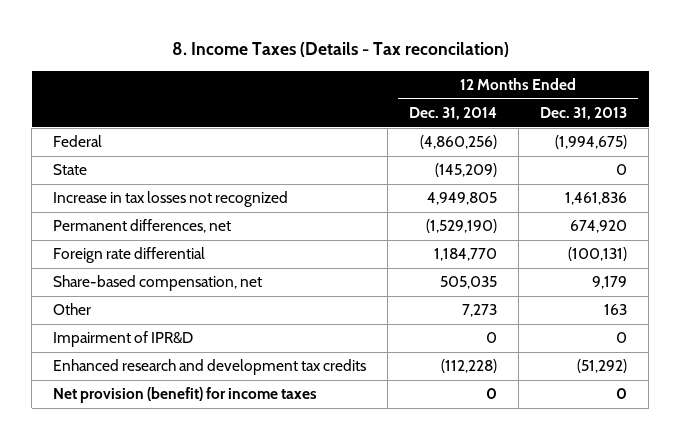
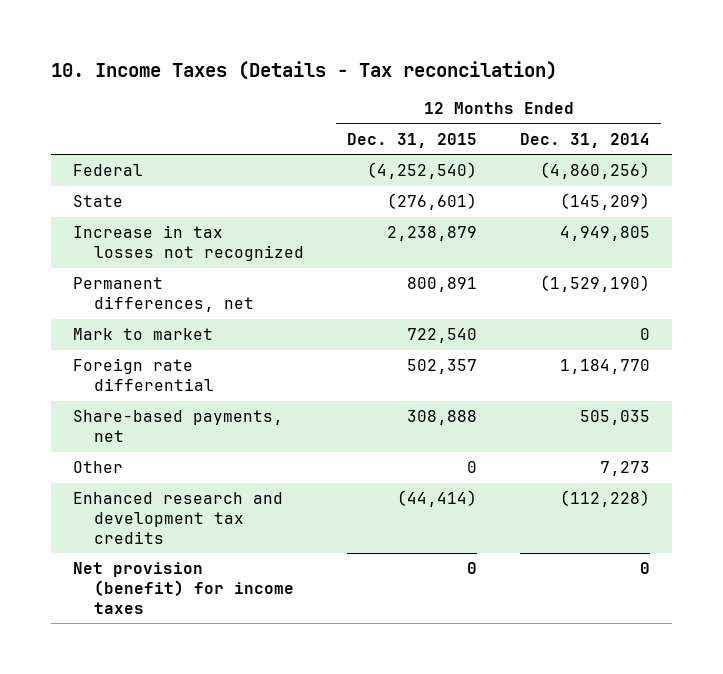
[172,42,510,58] 8. Income Taxes (Details - Tax reconcilation) -> [51,60,558,80] 10. Income Taxes (Details - Tax reconcilation)
[540,107,628,121] Dec. 31, 2013 -> none
none -> [346,132,477,148] Dec. 31, 2015
none -> [73,328,214,341] Mark to market
[53,275,263,292] Share-based compensation, net -> [73,410,284,443] Share-based payments, net
[53,331,194,348] Impairment of IPR&D -> none

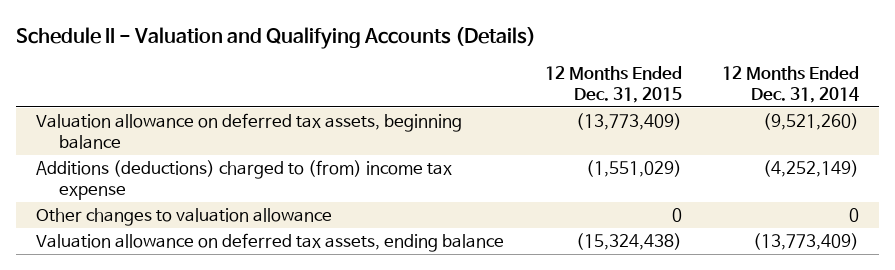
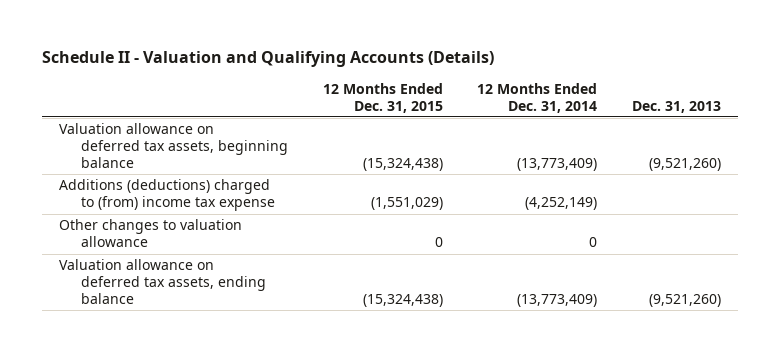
none -> [631,100,721,113] Dec. 31, 2013
[575,113,682,131] (13,773,409) -> [362,157,443,171] (15,324,438)
[762,113,859,131] (9,521,260) -> [517,157,598,171] (13,773,409)

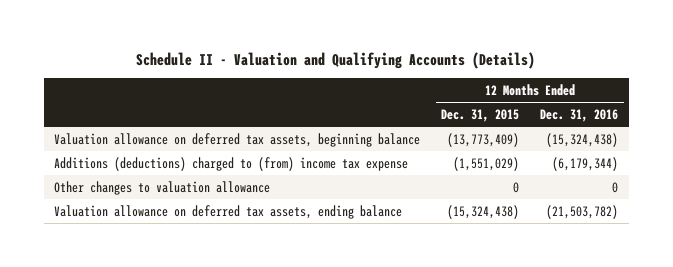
[477,82,598,113] 12 Months Ended Dec. 31, 2014 -> none
[631,100,721,113] Dec. 31, 2013 -> none
none -> [540,108,619,122] Dec. 31, 2016
[362,157,443,171] (15,324,438) -> [447,132,520,147] (13,773,409)

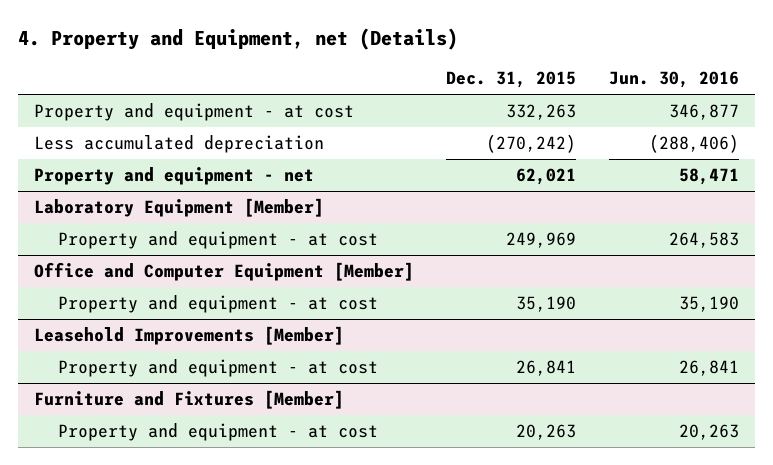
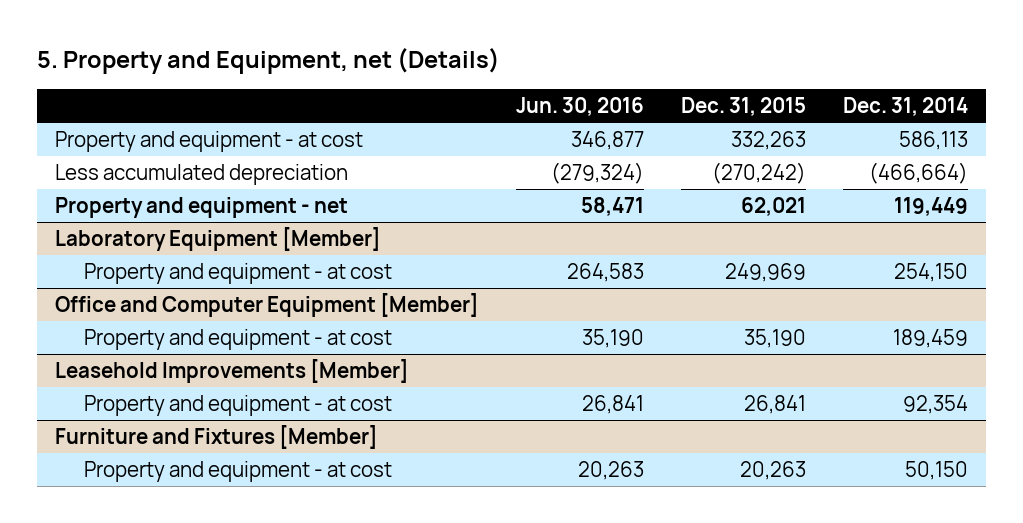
[17,27,458,50] 4. Property and Equipment, net (Details) -> [36,48,500,75] 5. Property and Equipment, net (Details)
none -> [842,97,968,117] Dec. 31, 2014
[648,134,739,154] (288,406) -> [551,162,645,185] (279,324)

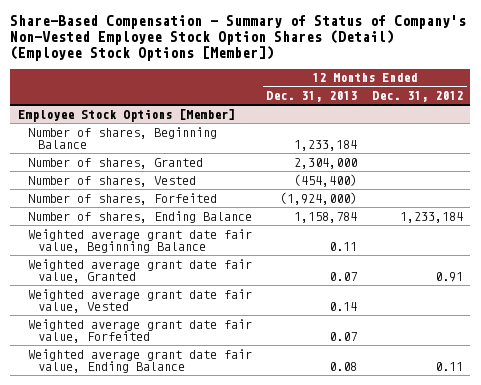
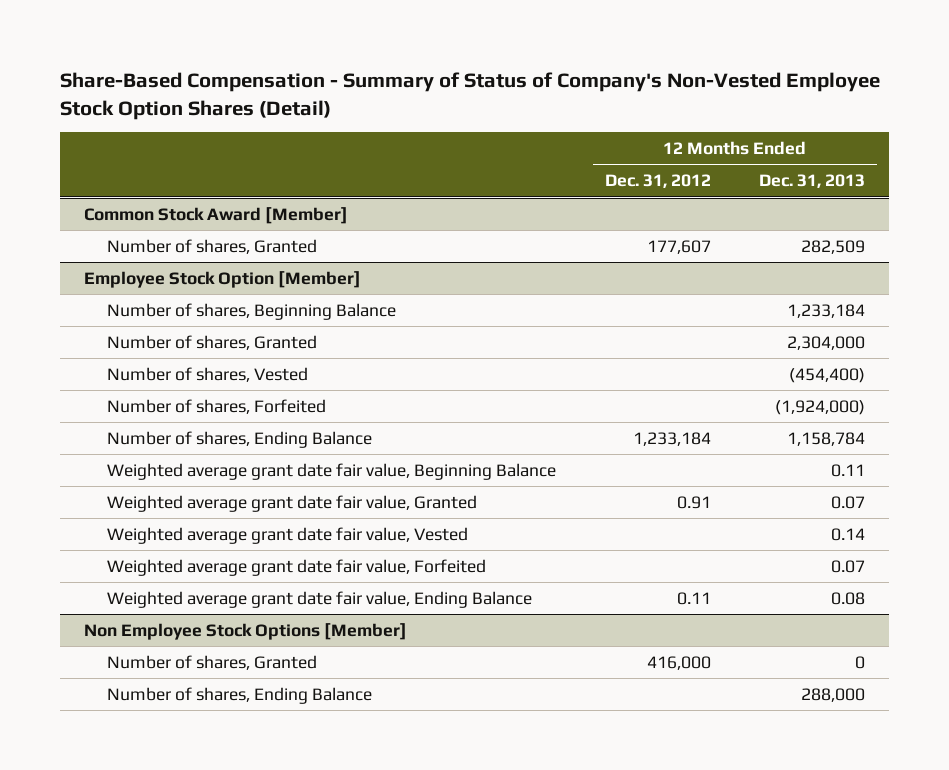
[10,15,467,62] Share-Based Compensation - Summary of Status of Company's Non-Vested Employee Stock Option Shares (Detail) (Employee Stock Options [Member]) -> [59,72,880,120] Share-Based Compensation - Summary of Status of Company's Non-Vested Employee Stock Option Shares (Detail)
none -> [83,206,348,224] Common Stock Award [Member]
none -> [107,238,318,254] Number of shares, Granted
[17,108,235,122] Employee Stock Options [Member] -> [83,270,361,288] Employee Stock Option [Member]
none -> [83,622,407,640] Non Employee Stock Options [Member]
none -> [107,654,318,670] Number of shares, Granted
none -> [107,686,373,704] Number of shares, Ending Balance

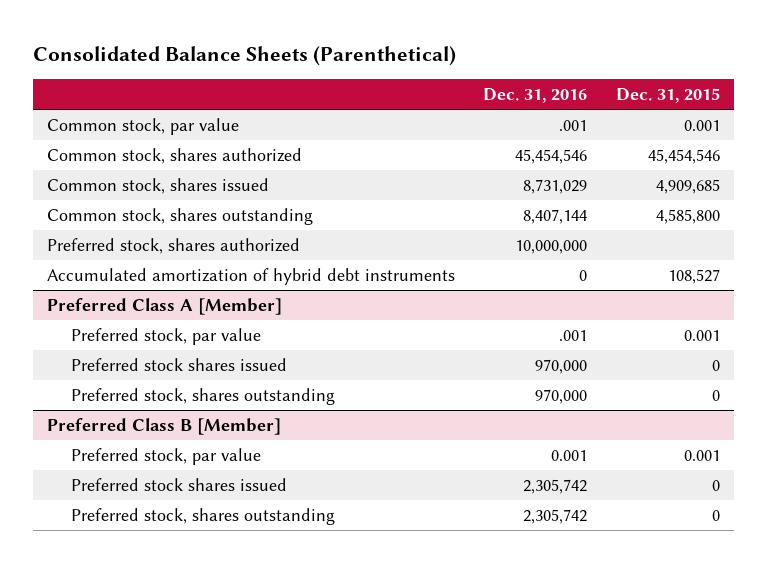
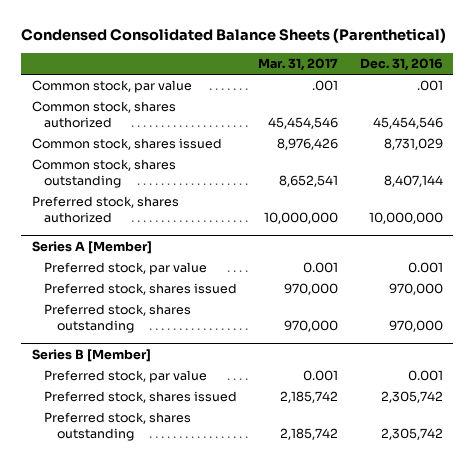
[32,45,456,66] Consolidated Balance Sheets (Parenthetical) -> [20,28,446,44] Condensed Consolidated Balance Sheets (Parenthetical)
[615,88,720,104] Dec. 31, 2015 -> none
none -> [258,58,339,72] Mar. 31, 2017
[47,267,456,285] Accumulated amortization of hybrid debt instruments -> none
[47,297,283,315] Preferred Class A [Member] -> none
none -> [31,240,152,254] Series A [Member]
[559,329,588,341] .001 -> [407,262,443,274] 0.001
[70,357,287,371] Preferred stock shares issued -> [44,283,238,296] Preferred stock, shares issued
[47,417,282,435] Preferred Class B [Member] -> none
none -> [31,348,151,362] Series B [Member]
[70,477,287,491] Preferred stock shares issued -> [44,391,238,404] Preferred stock, shares issued

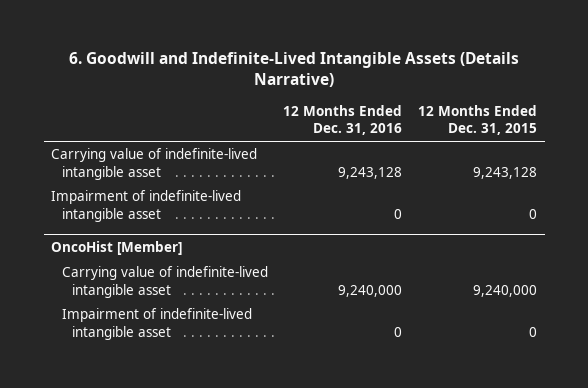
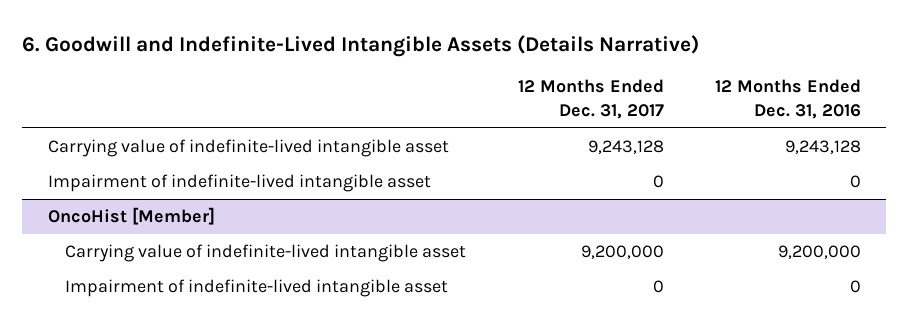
[418,105,538,136] 12 Months Ended Dec. 31, 2015 -> none
none -> [517,79,664,119] 12 Months Ended Dec. 31, 2017
[338,284,403,297] 9,240,000 -> [777,245,861,260] 9,200,000

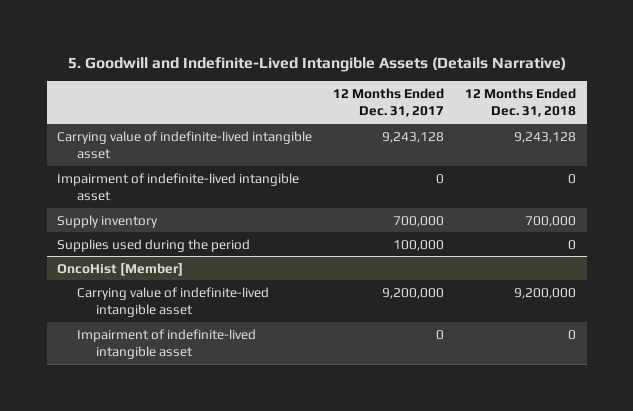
[22,34,700,57] 6. Goodwill and Indefinite-Lived Intangible Assets (Details Narrative) -> [67,56,566,72] 5. Goodwill and Indefinite-Lived Intangible Assets (Details Narrative)
[714,79,861,119] 12 Months Ended Dec. 31, 2016 -> none
none -> [465,88,577,118] 12 Months Ended Dec. 31, 2018
none -> [57,214,159,228] Supply inventory
none -> [57,238,251,252] Supplies used during the period

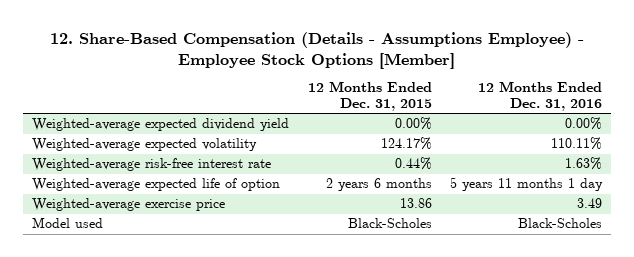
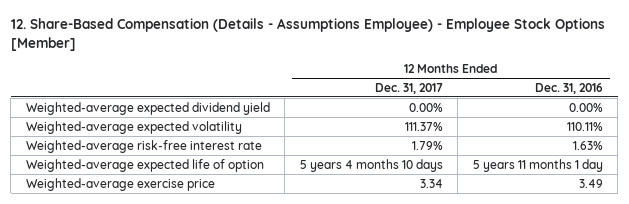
[307,81,432,111] 12 Months Ended Dec. 31, 2015 -> none
none -> [374,82,443,94] Dec. 31, 2017
[32,217,104,229] Model used -> none

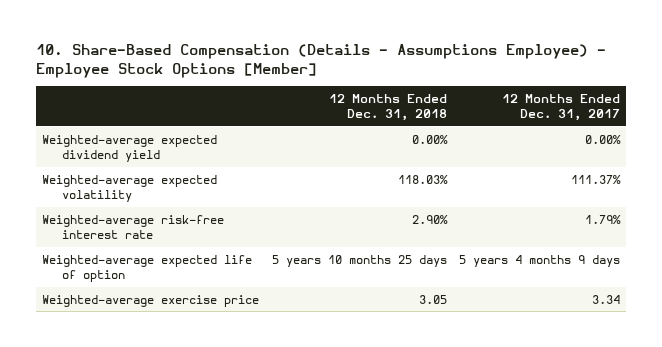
[10,18,605,51] 12. Share-Based Compensation (Details - Assumptions Employee) - Employee Stock Options [Member] -> [35,43,606,78] 10. Share-Based Compensation (Details - Assumptions Employee) - Employee Stock Options [Member]
[534,82,603,94] Dec. 31, 2016 -> none
none -> [328,93,447,122] 12 Months Ended Dec. 31, 2018
[299,158,443,172] 5 years 4 months 10 days -> [458,254,620,267] 5 years 4 months 9 days

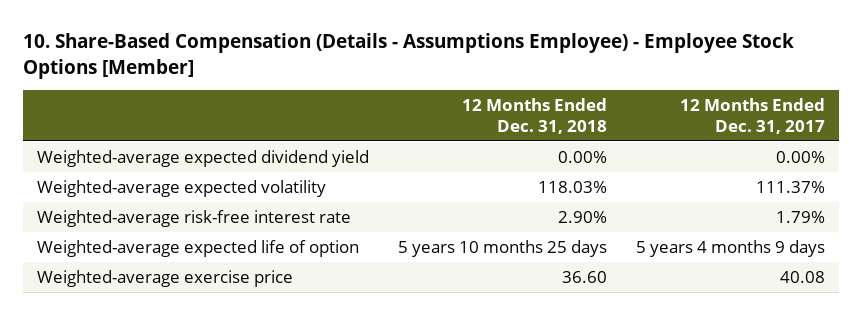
[418,294,447,304] 3.05 -> [561,270,607,283] 36.60
[591,294,620,304] 3.34 -> [779,270,825,283] 40.08

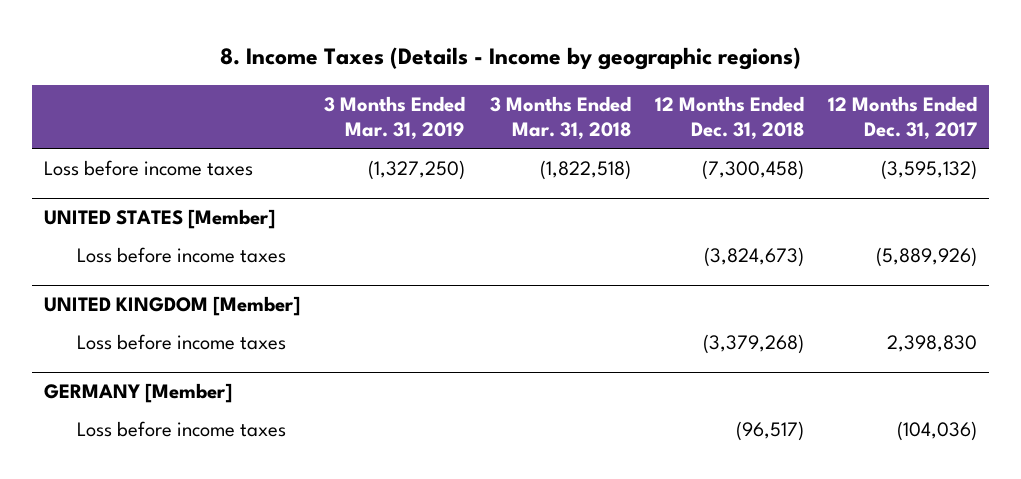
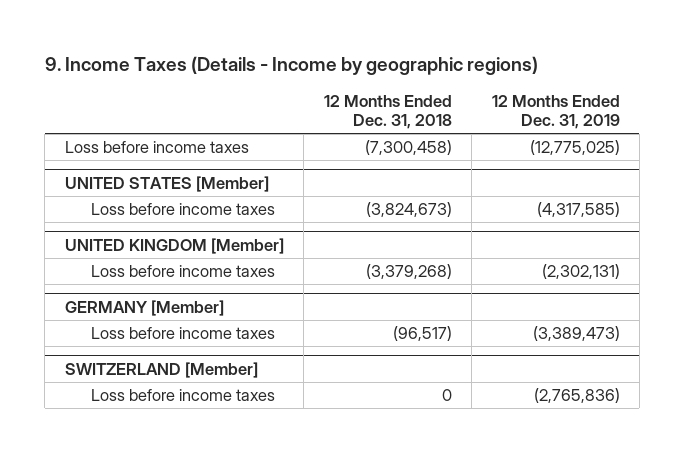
[219,47,801,71] 8. Income Taxes (Details - Income by geographic regions) -> [44,55,538,75] 9. Income Taxes (Details - Income by geographic regions)
[324,95,466,141] 3 Months Ended Mar. 31, 2019 -> none
[489,95,631,141] 3 Months Ended Mar. 31, 2018 -> none
[827,95,977,141] 12 Months Ended Dec. 31, 2017 -> none
none -> [491,94,620,130] 12 Months Ended Dec. 31, 2019
none -> [64,362,258,379] SWITZERLAND [Member]
none -> [90,389,275,402] Loss before income taxes

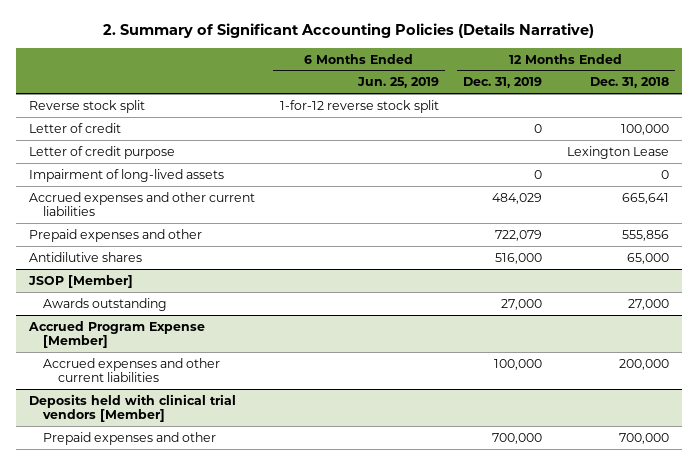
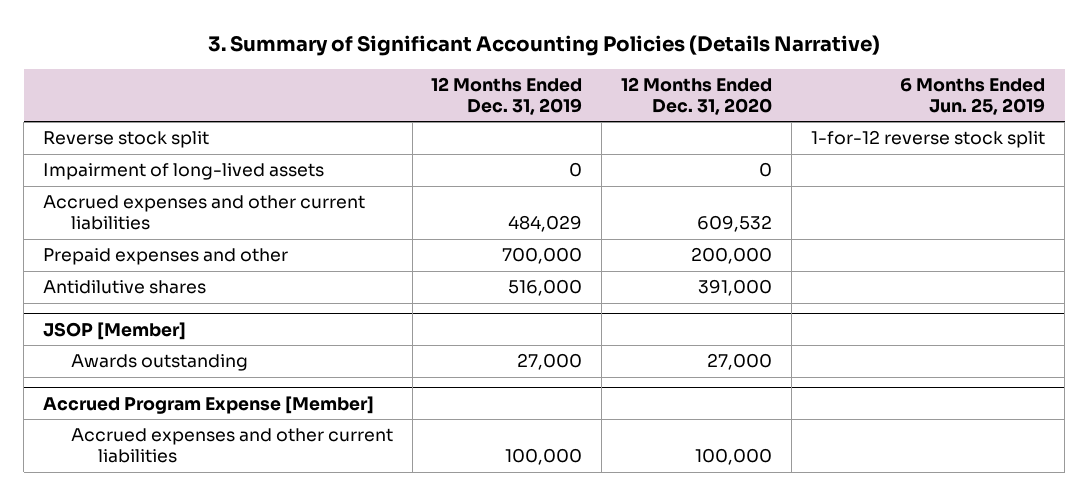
[102,23,594,39] 2. Summary of Significant Accounting Policies (Details Narrative) -> [208,34,881,56] 3. Summary of Significant Accounting Policies (Details Narrative)
[590,77,670,89] Dec. 31, 2018 -> none
none -> [621,76,773,115] 12 Months Ended Dec. 31, 2020
[28,122,121,133] Letter of credit -> none
[28,145,175,159] Letter of credit purpose -> none
[495,229,543,241] 722,079 -> [502,247,583,265] 700,000
[28,393,236,423] Deposits held with clinical trial vendors [Member] -> none
[43,431,217,445] Prepaid expenses and other -> none

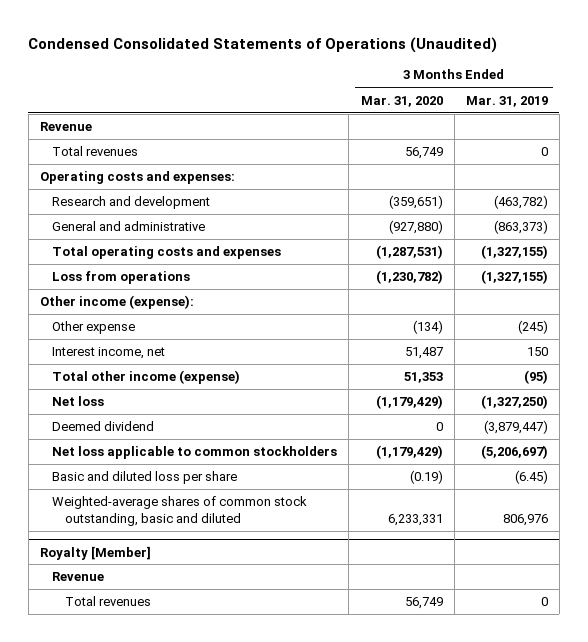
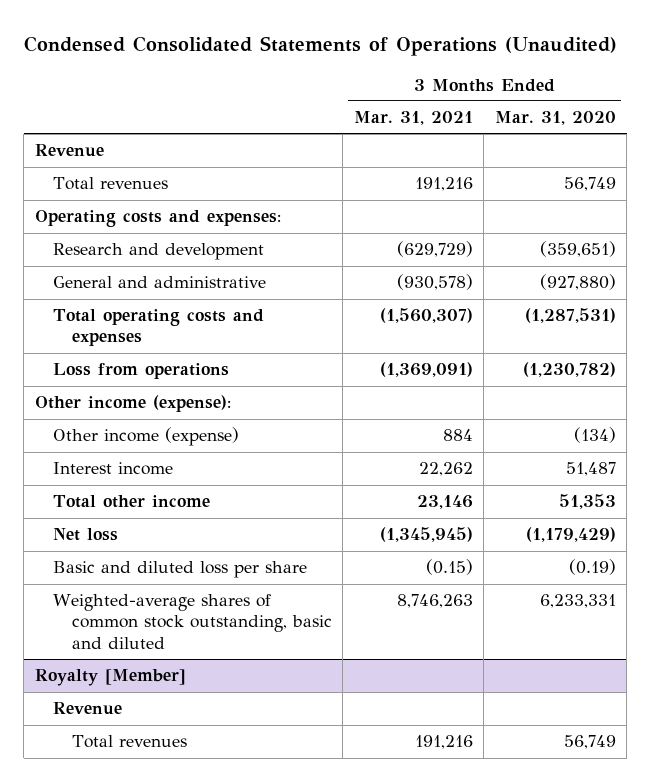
[465,95,548,107] Mar. 31, 2019 -> none
none -> [353,111,473,126] Mar. 31, 2021
[52,321,136,335] Other expense -> [53,427,240,447] Other income (expense)
[52,347,166,360] Interest income, net -> [53,462,174,476] Interest income
[52,370,241,385] Total other income (expense) -> [53,495,211,509] Total other income
[52,421,155,432] Deemed dividend -> none
[52,446,338,460] Net loss applicable to common stockholders -> none

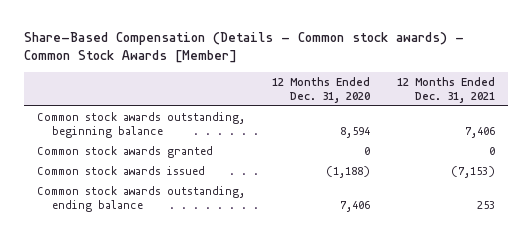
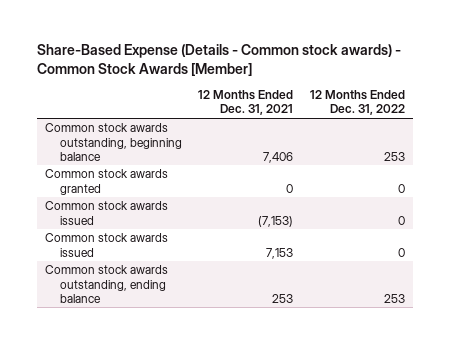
[23,32,464,64] Share-Based Compensation (Details - Common stock awards) - Common Stock Awards [Member] -> [36,44,401,76] Share-Based Expense (Details - Common stock awards) - Common Stock Awards [Member]
[272,76,371,103] 12 Months Ended Dec. 31, 2020 -> none
none -> [309,90,405,116] 12 Months Ended Dec. 31, 2022
none -> [44,233,168,257] Common stock awards issued

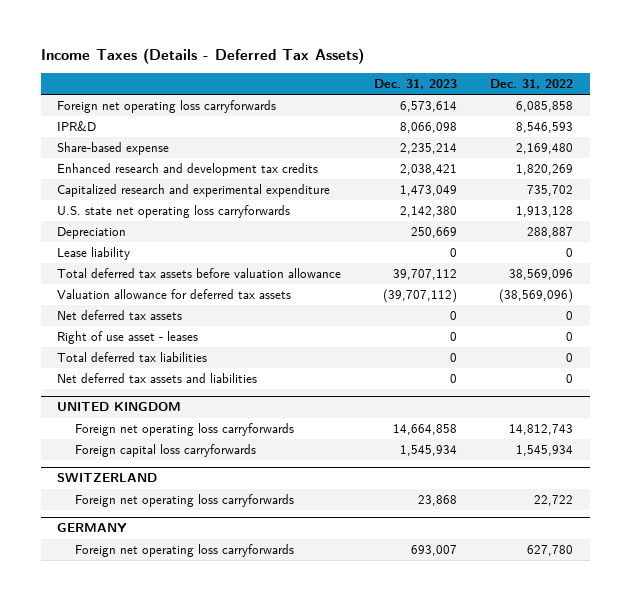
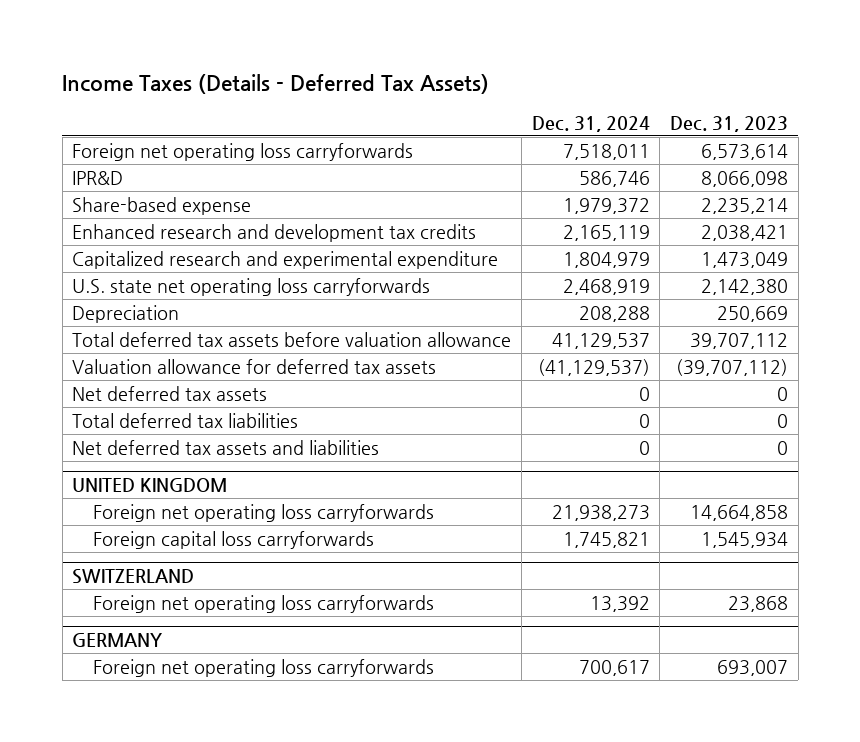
[490,79,574,90] Dec. 31, 2022 -> none
none -> [531,115,650,132] Dec. 31, 2024
[57,246,131,260] Lease liability -> none
[57,330,199,344] Right of use asset - leases -> none

